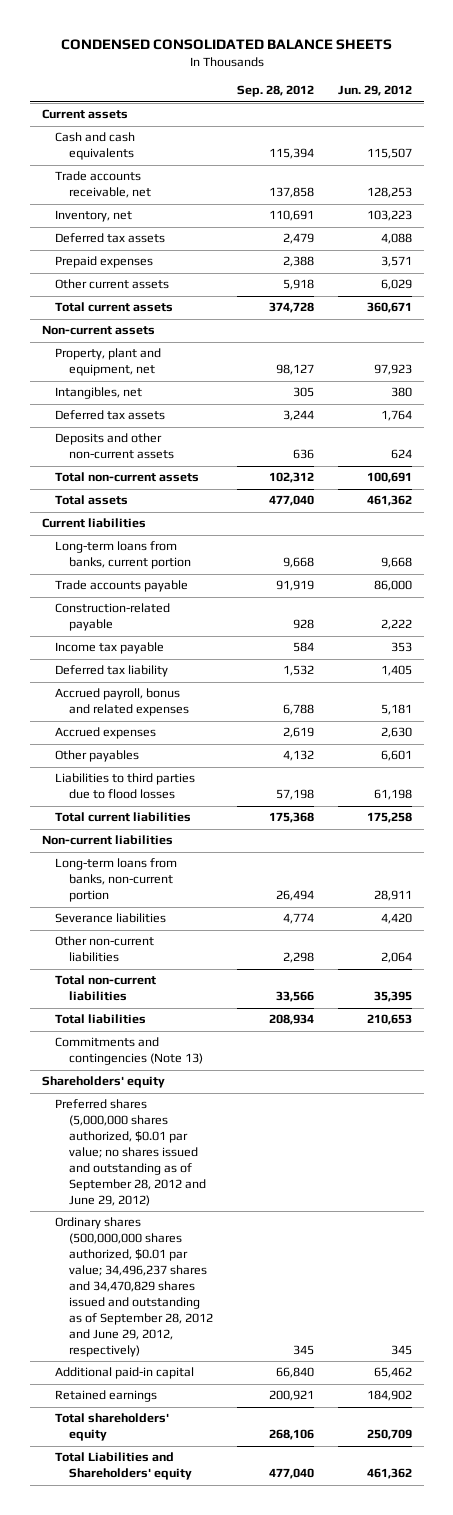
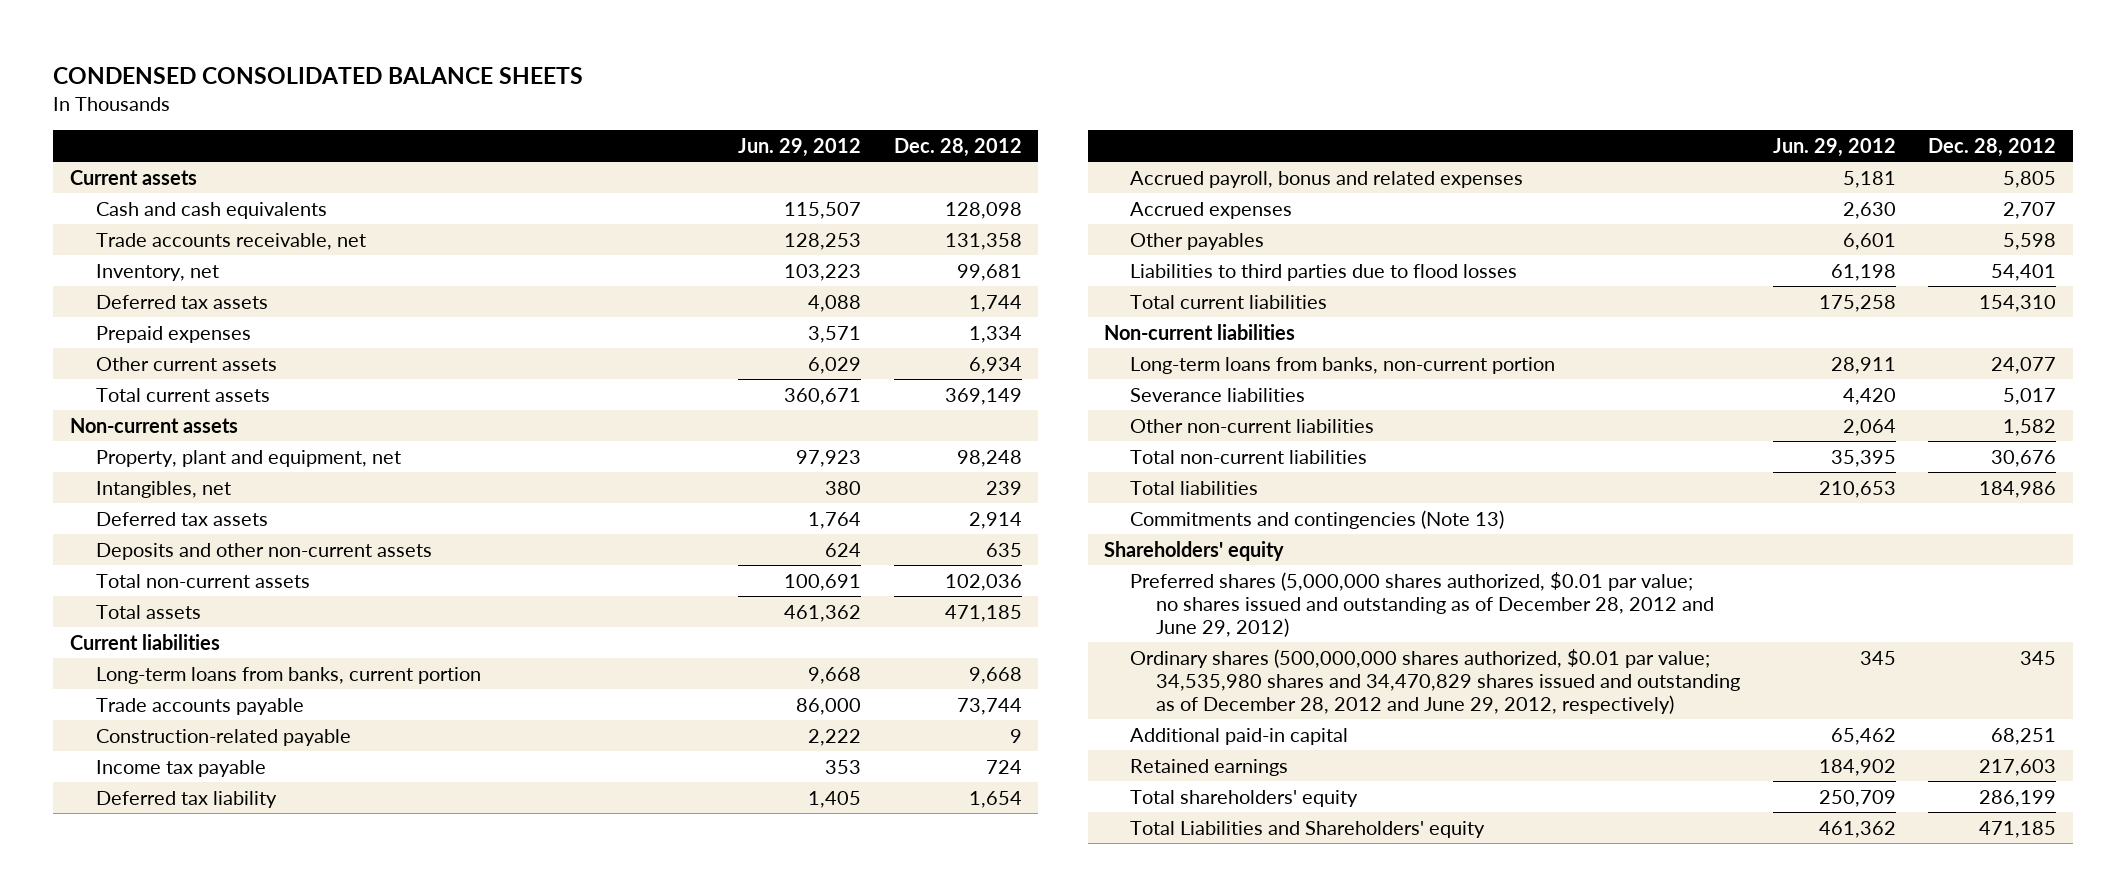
[236,85,314,98] Sep. 28, 2012 -> none
none -> [894,137,1023,157] Dec. 28, 2012
[55,1099,207,1207] Preferred shares (5,000,000 shares authorized, $0.01 par value; no shares issued and outstanding as of September 28, 2012 and June 29, 2012) -> [1130,571,1715,637] Preferred shares (5,000,000 shares authorized, $0.01 par value; no shares issued and outstanding as of December 28, 2012 and June 29, 2012)
[55,1217,214,1357] Ordinary shares (500,000,000 shares authorized, $0.01 par value; 34,496,237 shares and 34,470,829 shares issued and outstanding as of September 28, 2012 and June 29, 2012, respectively) -> [1130,648,1741,714] Ordinary shares (500,000,000 shares authorized, $0.01 par value; 34,535,980 shares and 34,470,829 shares issued and outstanding as of December 28, 2012 and June 29, 2012, respectively)

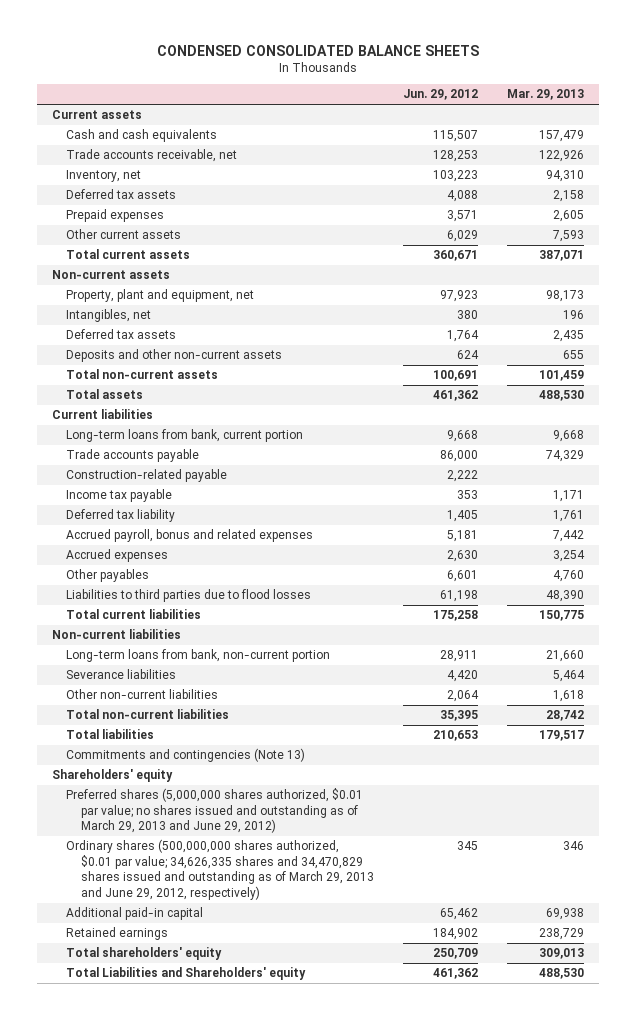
[894,137,1023,157] Dec. 28, 2012 -> none
none -> [507,89,585,101] Mar. 29, 2013
[95,666,481,684] Long-term loans from banks, current portion -> [66,429,304,443] Long-term loans from bank, current portion
[1130,356,1556,374] Long-term loans from banks, non-current portion -> [66,649,331,663] Long-term loans from bank, non-current portion
[1130,571,1715,637] Preferred shares (5,000,000 shares authorized, $0.01 par value; no shares issued and outstanding as of December 28, 2012 and June 29, 2012) -> [66,788,364,834] Preferred shares (5,000,000 shares authorized, $0.01 par value; no shares issued and outstanding as of March 29, 2013 and June 29, 2012)
[1130,648,1741,714] Ordinary shares (500,000,000 shares authorized, $0.01 par value; 34,535,980 shares and 34,470,829 shares issued and outstanding as of December 28, 2012 and June 29, 2012, respectively) -> [66,839,374,900] Ordinary shares (500,000,000 shares authorized, $0.01 par value; 34,626,335 shares and 34,470,829 shares issued and outstanding as of March 29, 2013 and June 29, 2012, respectively)

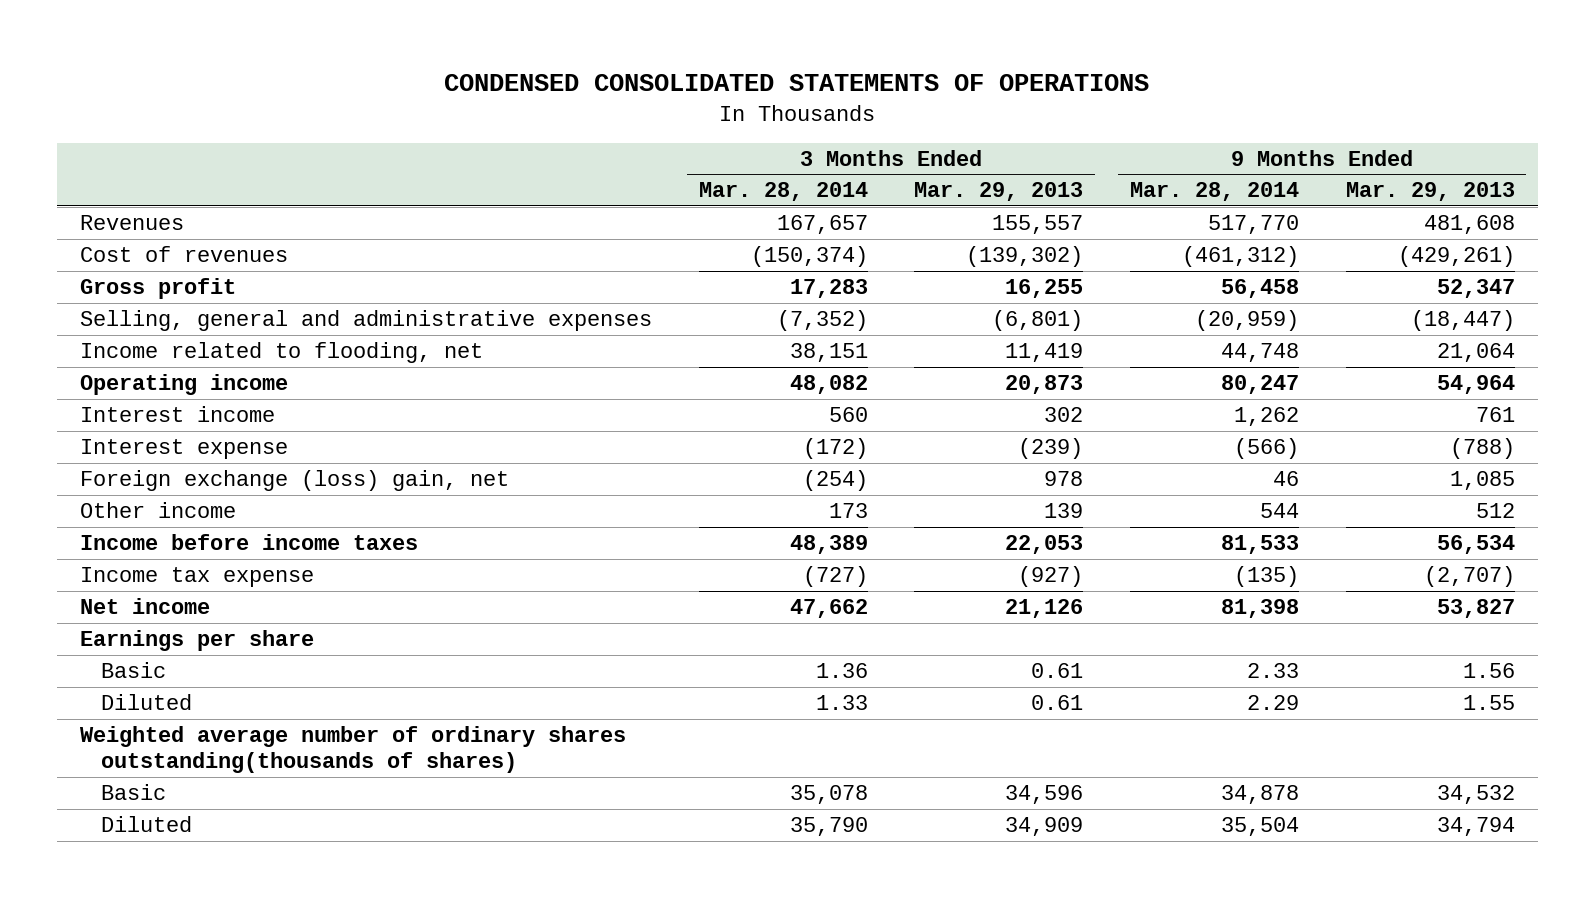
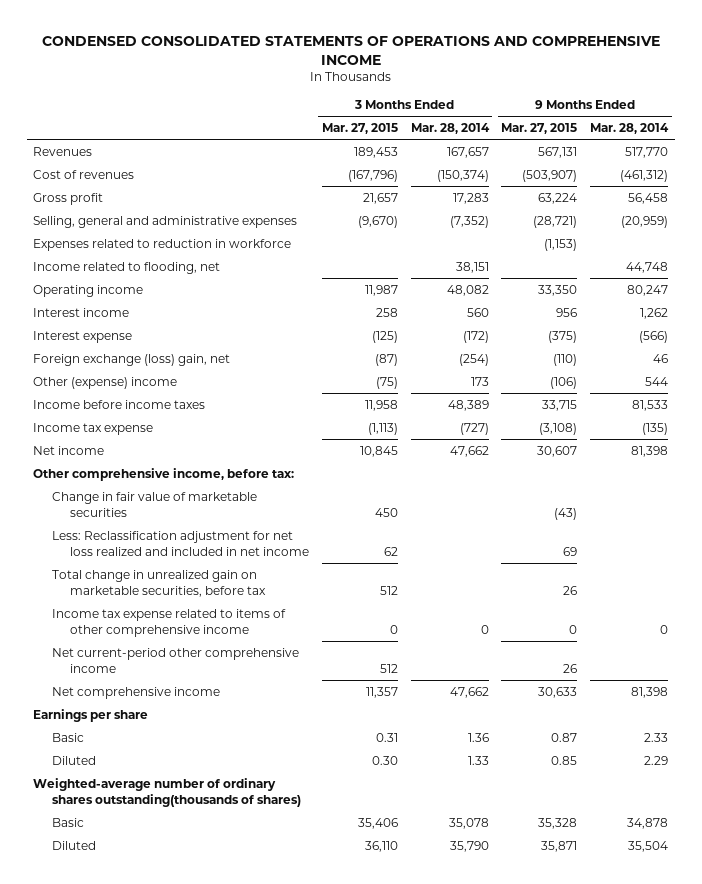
[444,74,1150,92] CONDENSED CONSOLIDATED STATEMENTS OF OPERATIONS -> [41,35,660,65] CONDENSED CONSOLIDATED STATEMENTS OF OPERATIONS AND COMPREHENSIVE INCOME
[914,182,1084,202] Mar. 29, 2013 -> none
[1345,182,1515,202] Mar. 29, 2013 -> none
none -> [321,122,398,134] Mar. 27, 2015
none -> [501,122,578,134] Mar. 27, 2015
none -> [33,238,292,251] Expenses related to reduction in workforce
[80,502,237,519] Other income -> [33,376,178,389] Other (expense) income
none -> [33,467,295,481] Other comprehensive income, before tax:
none -> [51,491,257,517] Change in fair value of marketable securities
none -> [51,530,309,556] Less: Reclassification adjustment for net loss realized and included in net income
none -> [51,569,266,597] Total change in unrealized gain on marketable securities, before tax
none -> [51,608,286,637] Income tax expense related to items of other comprehensive income
none -> [51,647,299,673] Net current-period other comprehensive income
none -> [51,686,220,699] Net comprehensive income
[80,726,627,774] Weighted average number of ordinary shares outstanding(thousands of shares) -> [33,777,301,807] Weighted-average number of ordinary shares outstanding(thousands of shares)

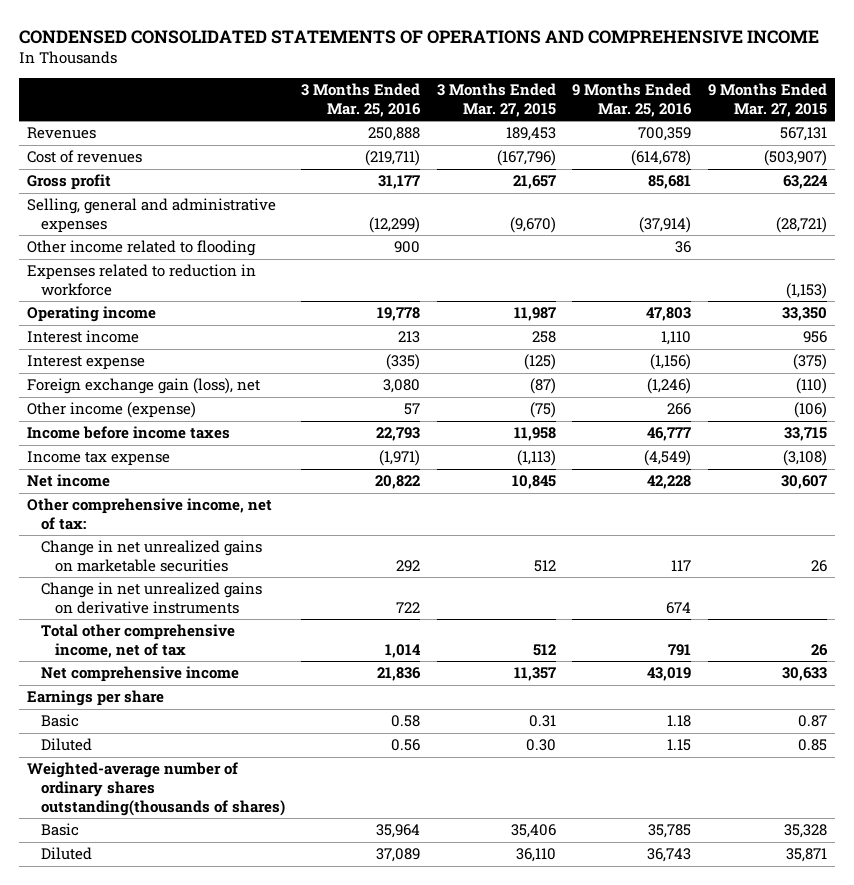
[410,122,490,134] Mar. 28, 2014 -> none
[590,122,670,134] Mar. 28, 2014 -> none
none -> [301,83,422,117] 3 Months Ended Mar. 25, 2016
none -> [572,83,693,117] 9 Months Ended Mar. 25, 2016
none -> [27,240,257,257] Other income related to flooding
[33,261,221,274] Income related to flooding, net -> none
[33,353,231,366] Foreign exchange (loss) gain, net -> [27,378,261,395] Foreign exchange gain (loss), net
[33,376,178,389] Other (expense) income -> [27,402,197,419] Other income (expense)
[51,491,257,517] Change in fair value of marketable securities -> none
[51,530,309,556] Less: Reclassification adjustment for net loss realized and included in net income -> none
[51,608,286,637] Income tax expense related to items of other comprehensive income -> none
[33,467,295,481] Other comprehensive income, before tax: -> [27,498,273,530] Other comprehensive income, net of tax:
[51,569,266,597] Total change in unrealized gain on marketable securities, before tax -> [40,540,262,572] Change in net unrealized gains on marketable securities
none -> [40,582,262,614] Change in net unrealized gains on derivative instruments
[51,647,299,673] Net current-period other comprehensive income -> [40,624,235,658] Total other comprehensive income, net of tax

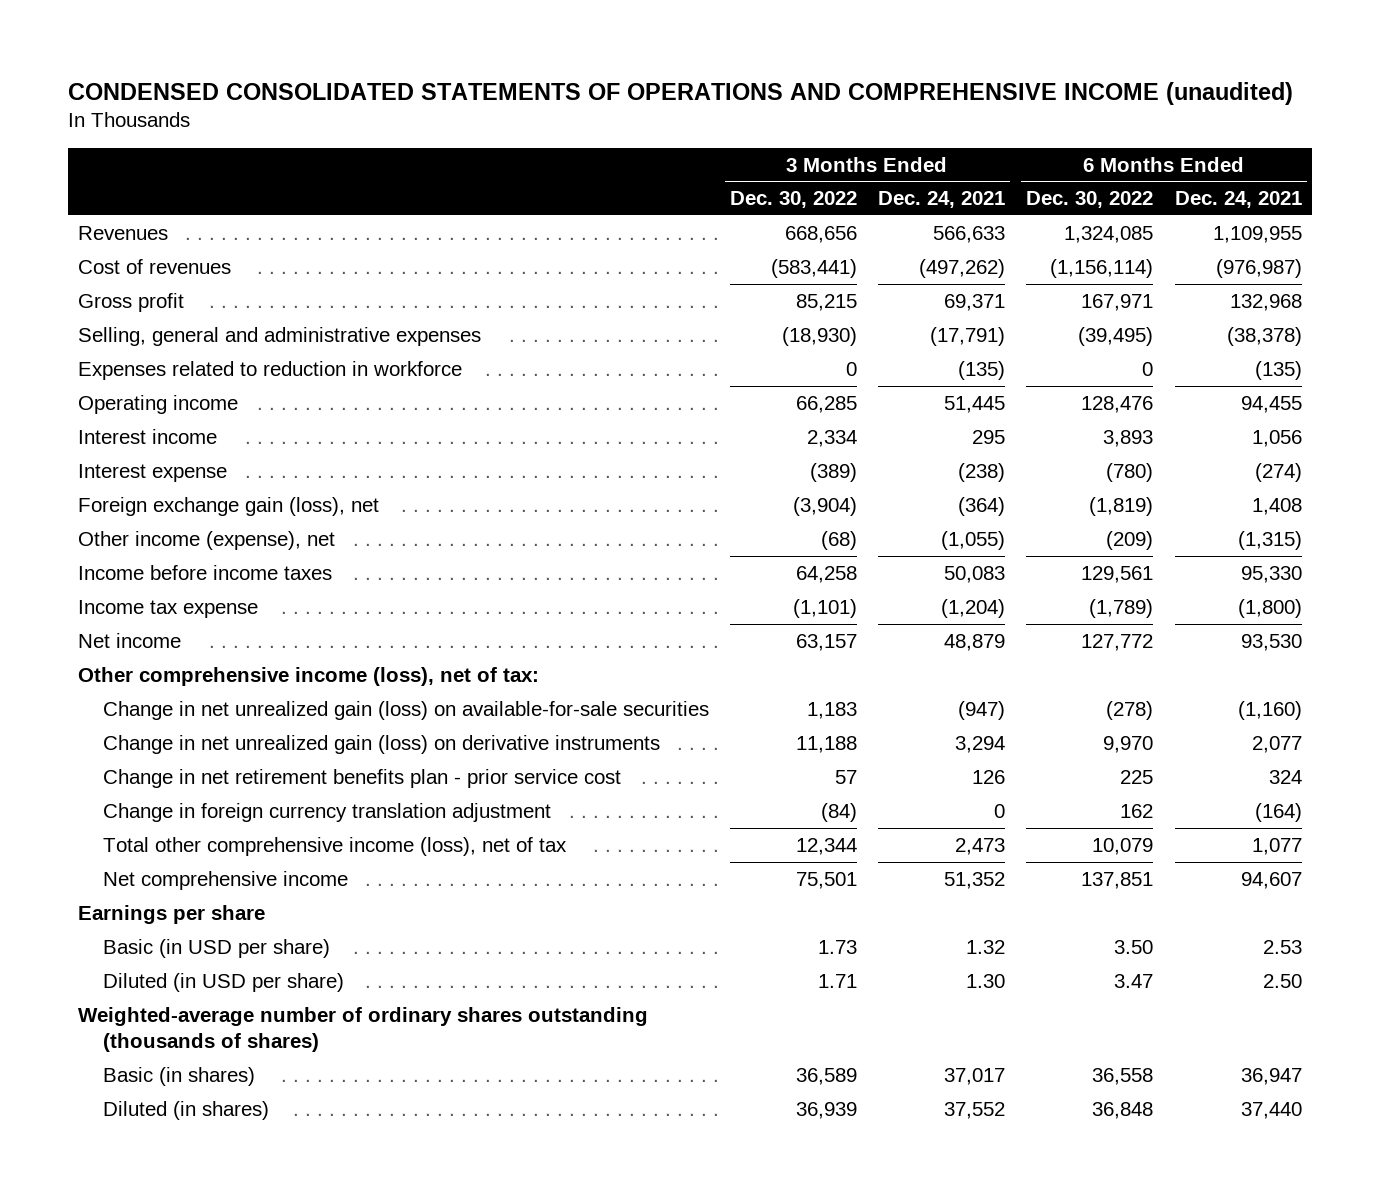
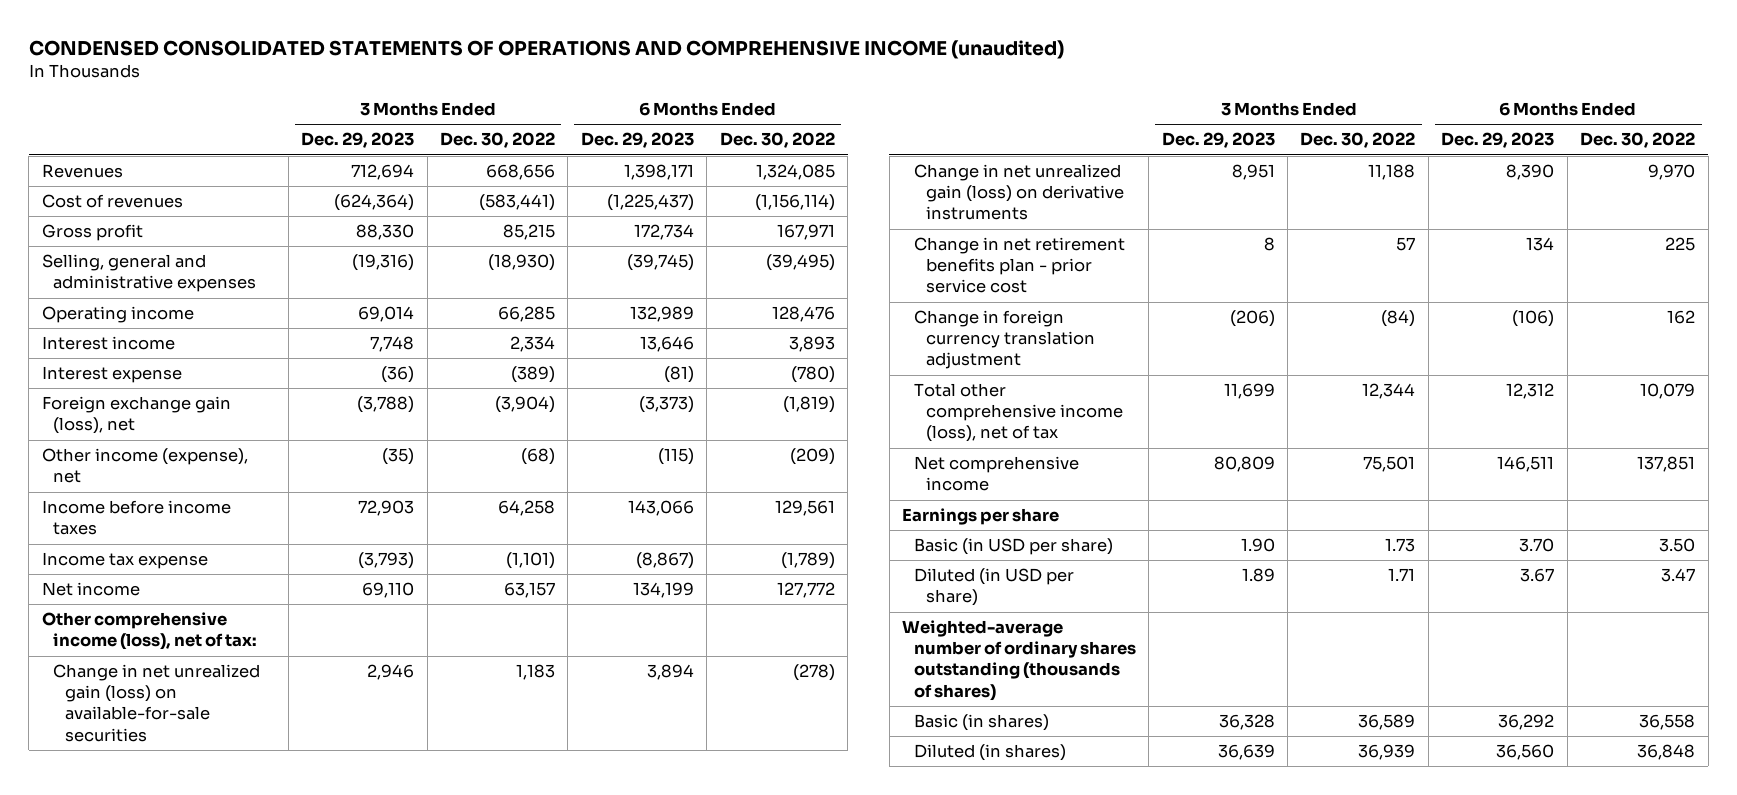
[878,191,1006,209] Dec. 24, 2021 -> none
[1174,191,1302,209] Dec. 24, 2021 -> none
none -> [301,132,415,149] Dec. 29, 2023
none -> [580,132,694,149] Dec. 29, 2023
[78,360,463,380] Expenses related to reduction in workforce -> none

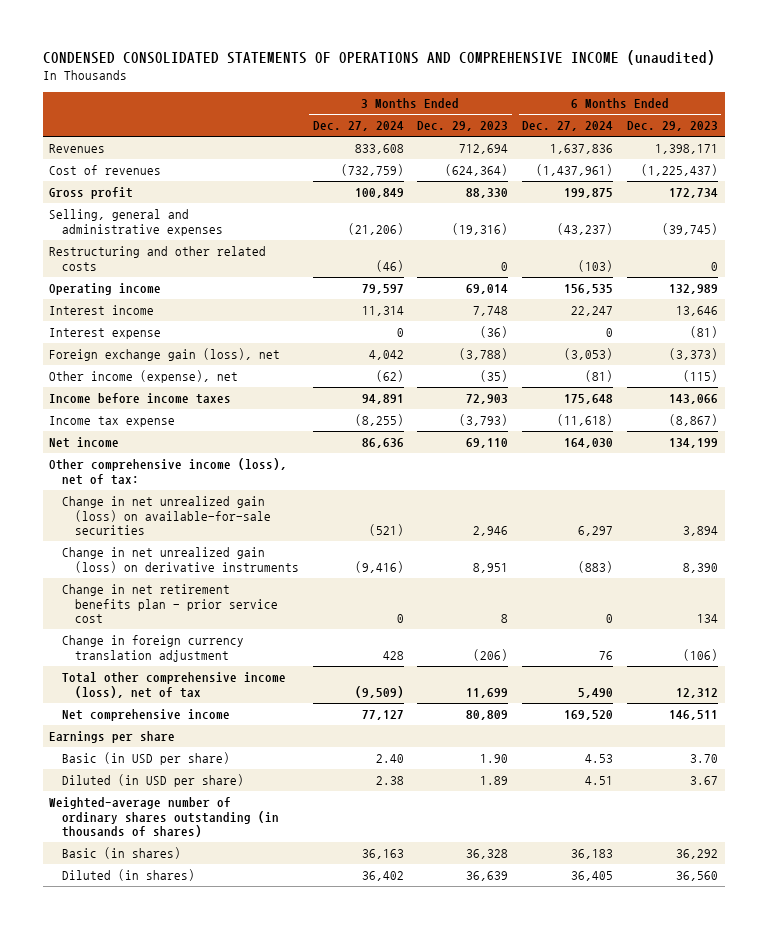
[439,132,555,149] Dec. 30, 2022 -> none
[719,132,835,149] Dec. 30, 2022 -> none
none -> [312,121,404,132] Dec. 27, 2024
none -> [522,121,614,132] Dec. 27, 2024
none -> [49,246,267,271] Restructuring and other related costs
[902,620,1136,701] Weighted-average number of ordinary shares outstanding (thousands of shares) -> [49,797,280,838] Weighted-average number of ordinary shares outstanding (in thousands of shares)

